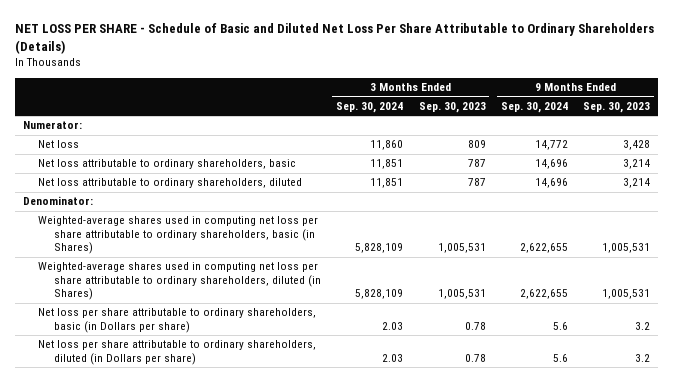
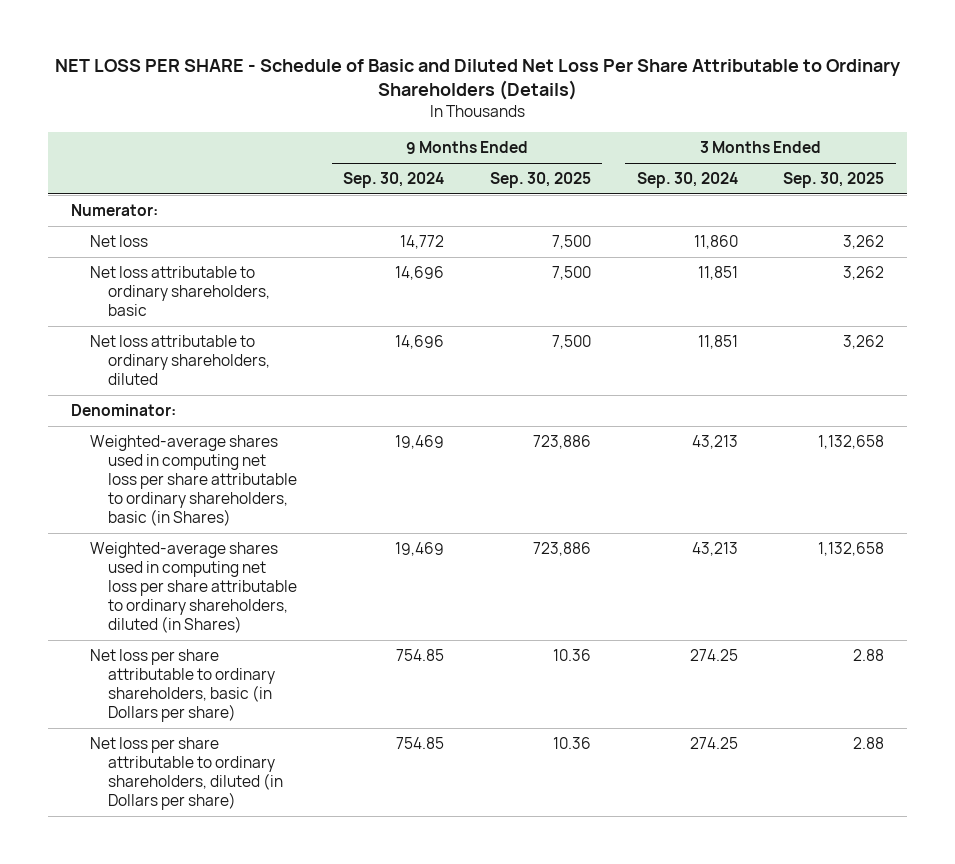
[418,101,486,113] Sep. 30, 2023 -> none
[583,101,651,113] Sep. 30, 2023 -> none
none -> [489,172,591,189] Sep. 30, 2025
none -> [783,172,885,189] Sep. 30, 2025
[355,243,404,254] 5,828,109 -> [691,435,738,450] 43,213
[520,243,569,254] 2,622,655 -> [395,435,445,450] 19,469
[355,289,404,300] 5,828,109 -> [691,542,738,557] 43,213
[520,289,569,300] 2,622,655 -> [395,542,445,557] 19,469
[382,321,404,330] 2.03 -> [689,649,738,662] 274.25
[553,321,569,330] 5.6 -> [396,649,445,662] 754.85
[382,353,404,362] 2.03 -> [689,737,738,750] 274.25
[553,353,569,362] 5.6 -> [396,737,445,750] 754.85

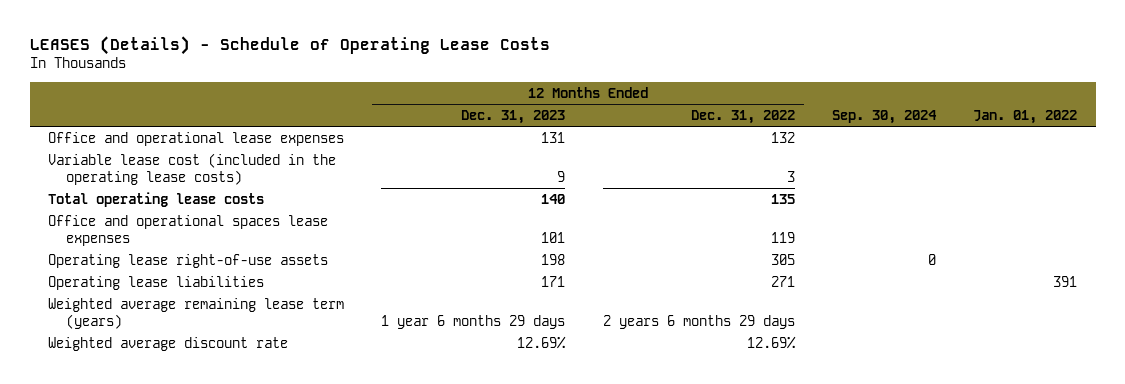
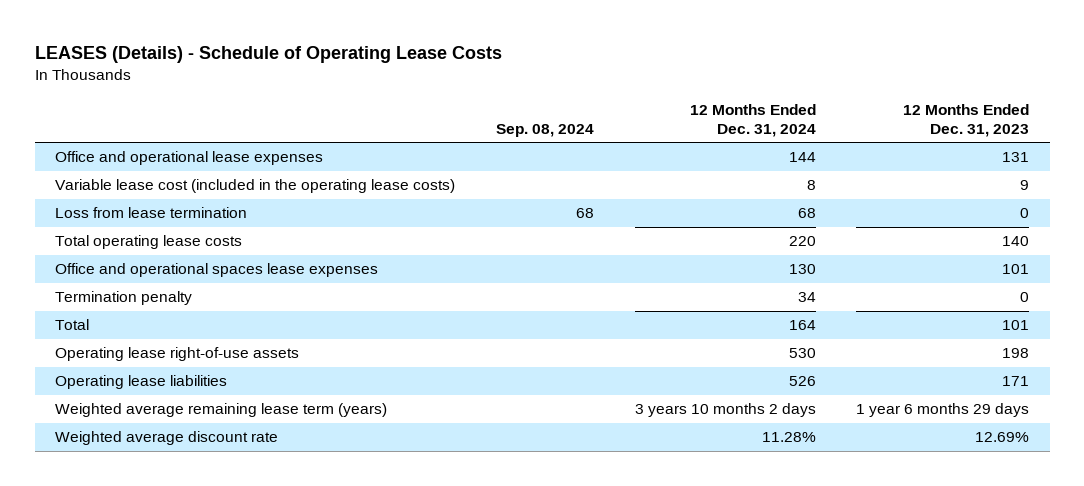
[690,109,795,124] Dec. 31, 2022 -> none
[831,109,937,124] Sep. 30, 2024 -> none
[973,109,1078,124] Jan. 01, 2022 -> none
none -> [495,123,594,137] Sep. 08, 2024
none -> [689,104,816,137] 12 Months Ended Dec. 31, 2024
none -> [55,207,248,219] Loss from lease termination
none -> [55,291,193,306] Termination penalty
none -> [55,319,90,331] Total

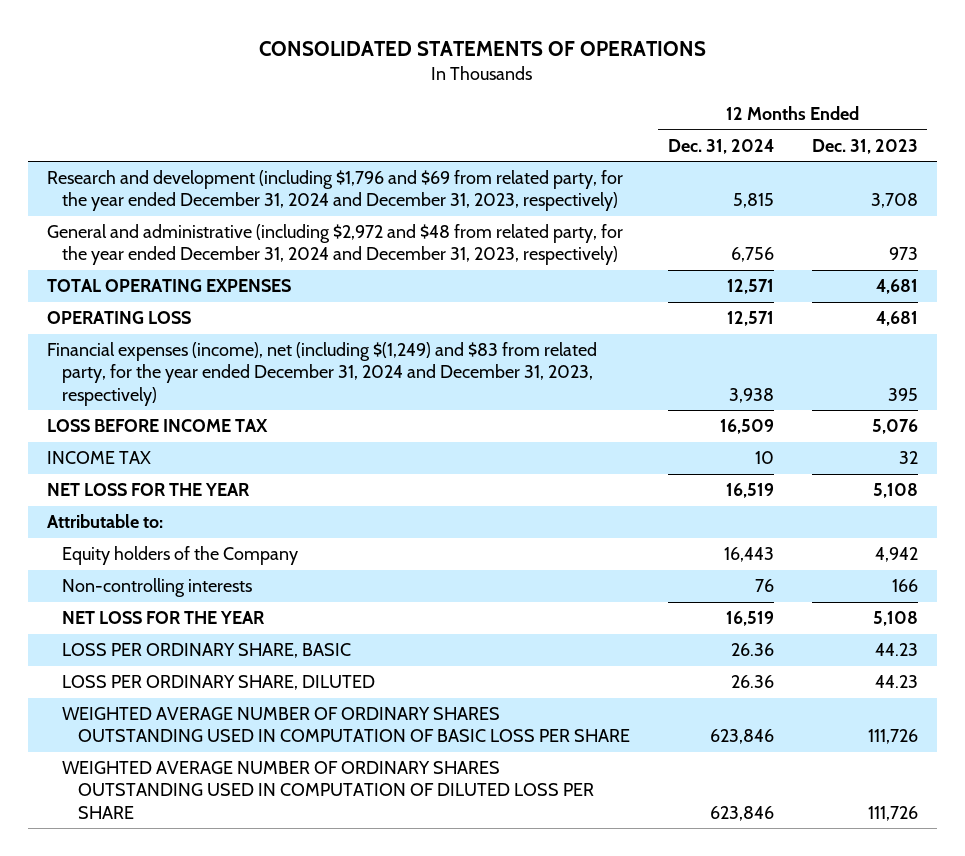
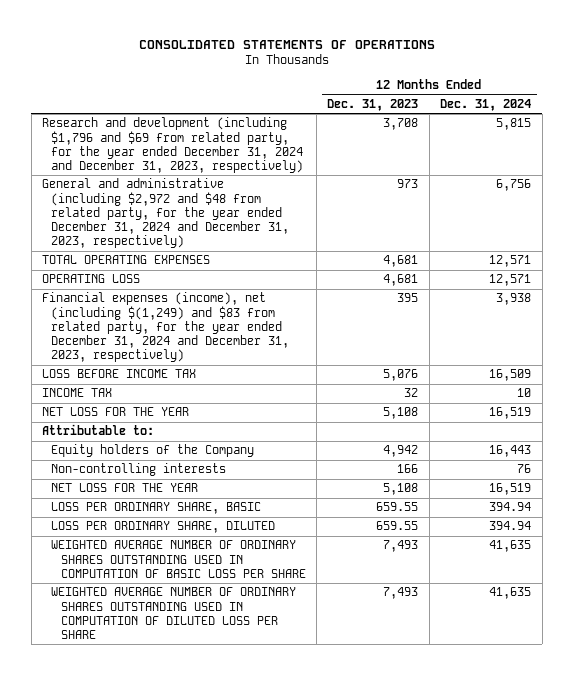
[730,643,774,657] 26.36 -> [489,502,532,512] 394.94
[874,643,918,657] 44.23 -> [376,502,419,512] 659.55
[730,675,774,689] 26.36 -> [489,521,532,531] 394.94
[874,675,918,689] 44.23 -> [376,521,419,531] 659.55
[709,729,774,745] 623,846 -> [489,540,532,553] 41,635
[867,729,918,745] 111,726 -> [383,540,419,553] 7,493
[709,805,774,821] 623,846 -> [489,587,532,600] 41,635
[867,805,918,821] 111,726 -> [383,587,419,600] 7,493

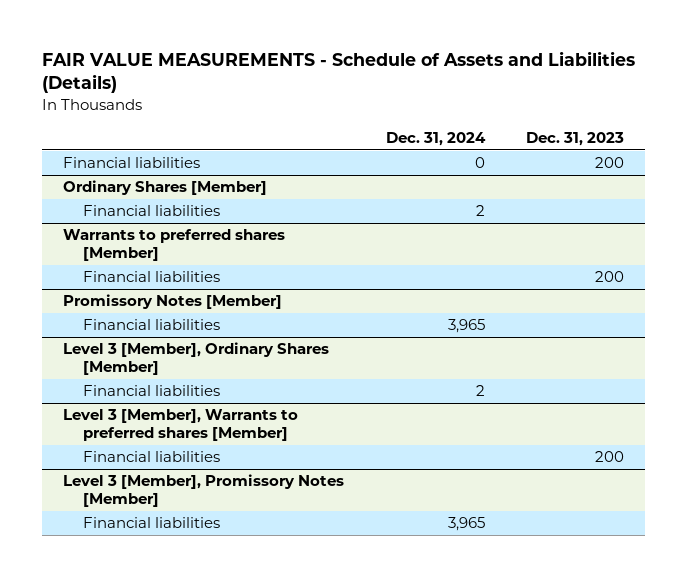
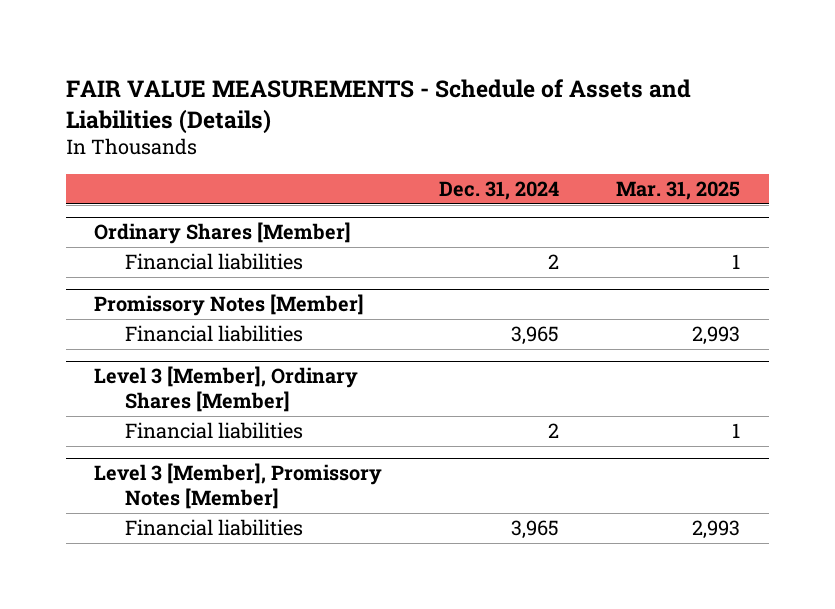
[526,131,625,146] Dec. 31, 2023 -> none
none -> [616,181,741,201] Mar. 31, 2025
[62,157,200,169] Financial liabilities -> none
[62,229,285,262] Warrants to preferred shares [Member] -> none
[82,271,220,283] Financial liabilities -> none
[62,409,298,442] Level 3 [Member], Warrants to preferred shares [Member] -> none
[82,451,220,463] Financial liabilities -> none

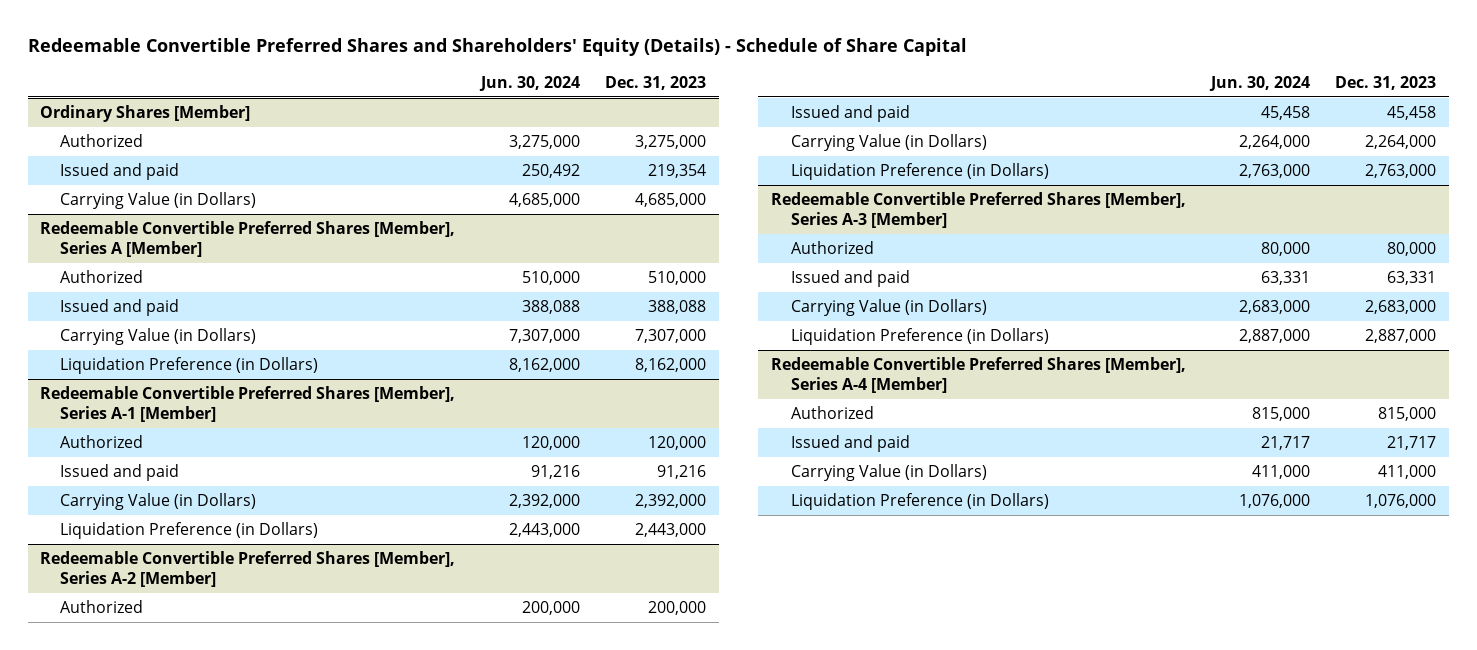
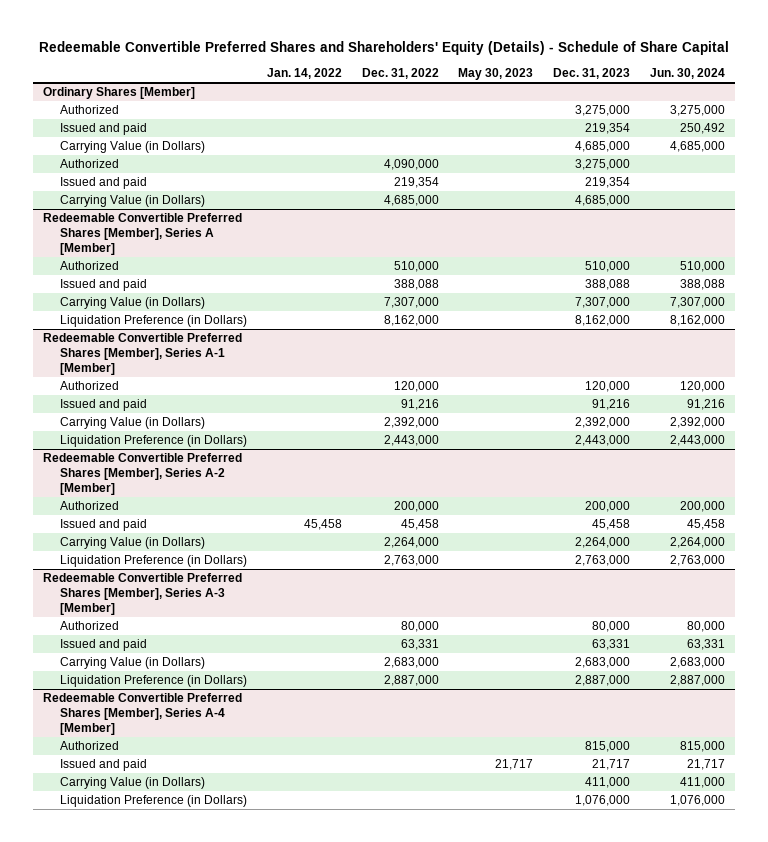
none -> [266,68,342,80] Jan. 14, 2022
none -> [361,68,439,80] Dec. 31, 2022
none -> [458,68,534,81] May 30, 2023
none -> [59,159,119,169] Authorized
none -> [59,177,147,190] Issued and paid
none -> [59,195,205,208] Carrying Value (in Dollars)

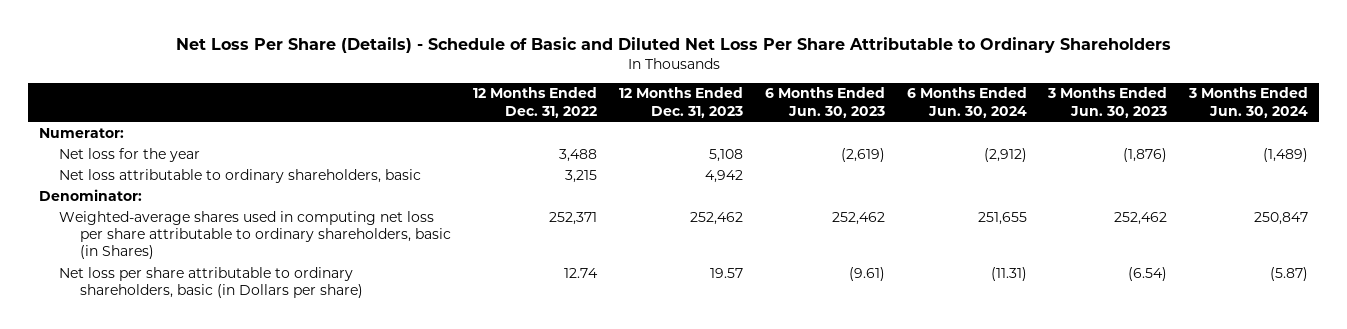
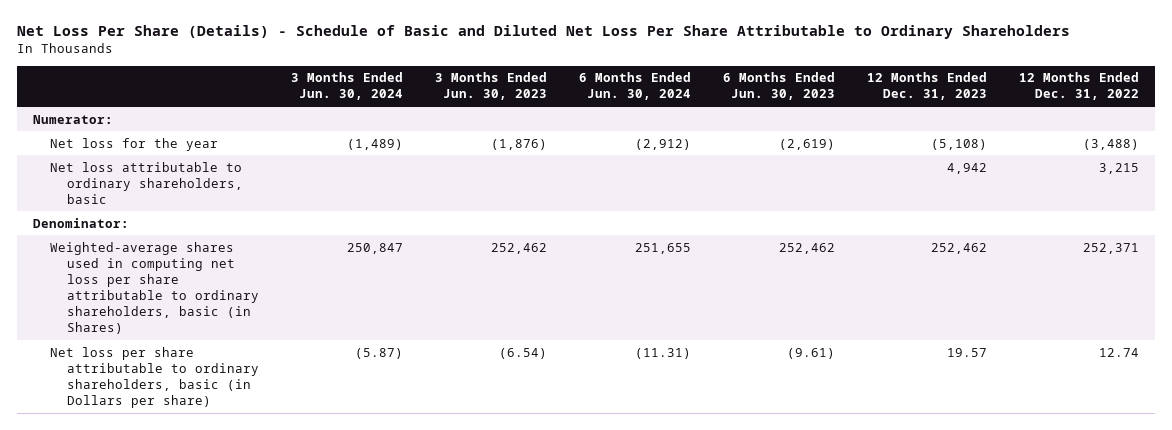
[559,148,598,162] 3,488 -> [1083,138,1140,150] (3,488)
[708,148,743,162] 5,108 -> [931,138,988,150] (5,108)

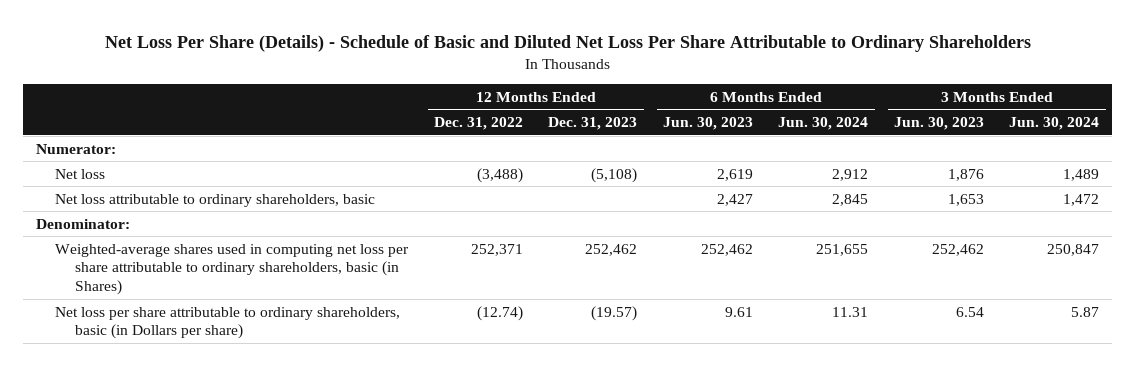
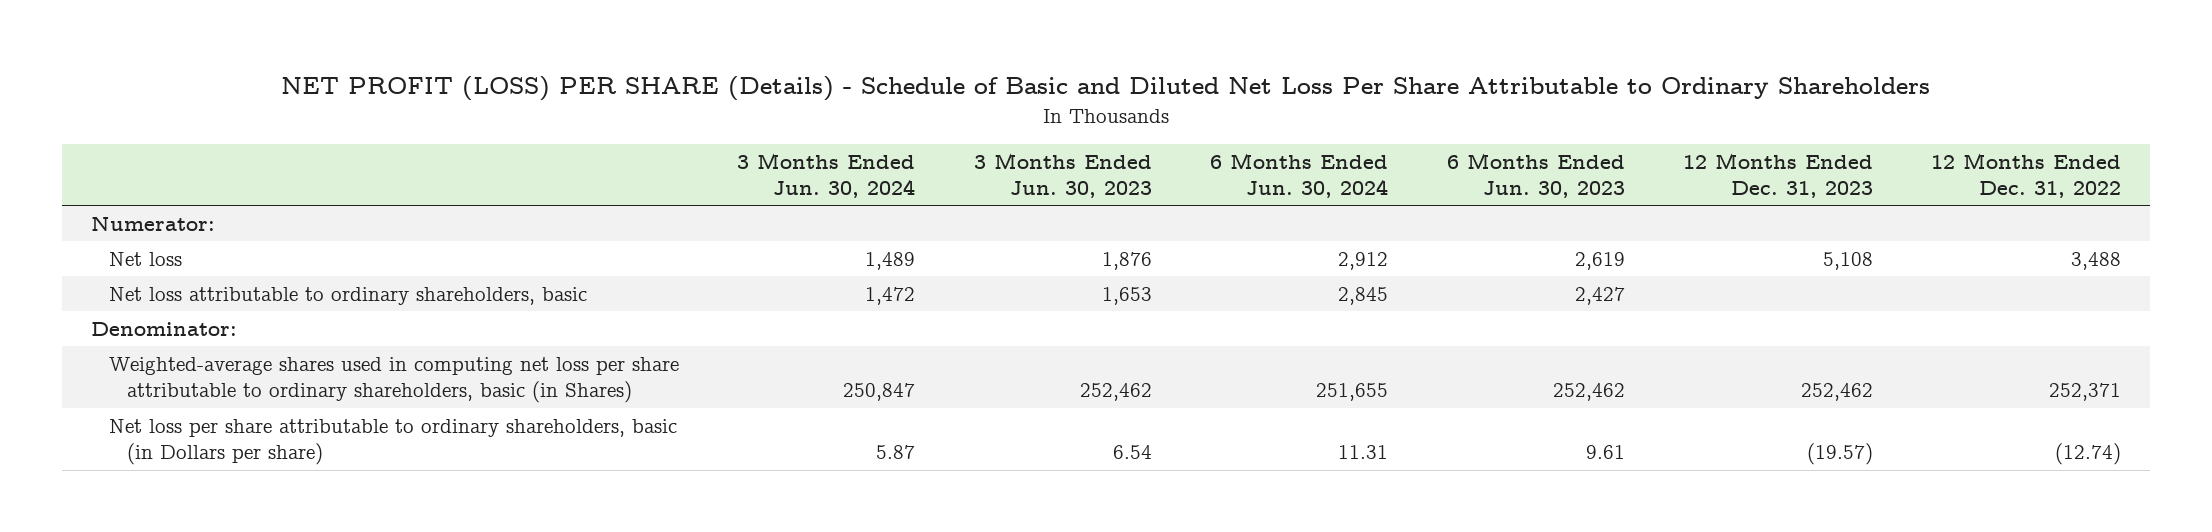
[104,34,1031,52] Net Loss Per Share (Details) - Schedule of Basic and Diluted Net Loss Per Share Attributable to Ordinary Shareholders -> [281,76,1931,102] NET PROFIT (LOSS) PER SHARE (Details) - Schedule of Basic and Diluted Net Loss Per Share Attributable to Ordinary Shareholders
[476,167,523,183] (3,488) -> [2071,251,2122,270] 3,488
[591,167,638,183] (5,108) -> [1822,251,1873,270] 5,108

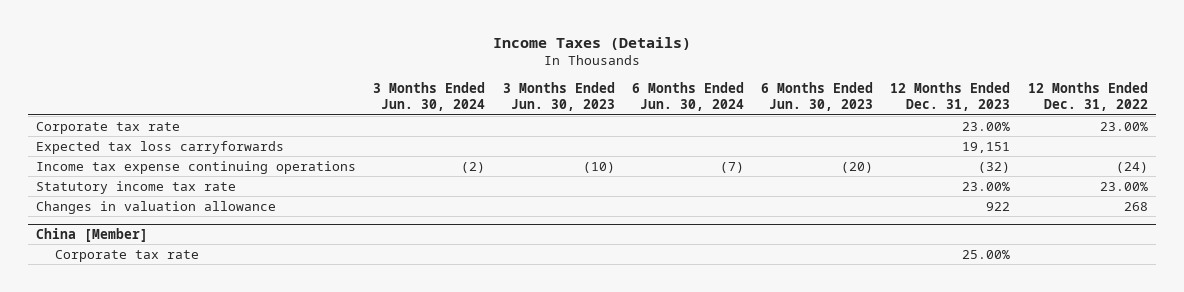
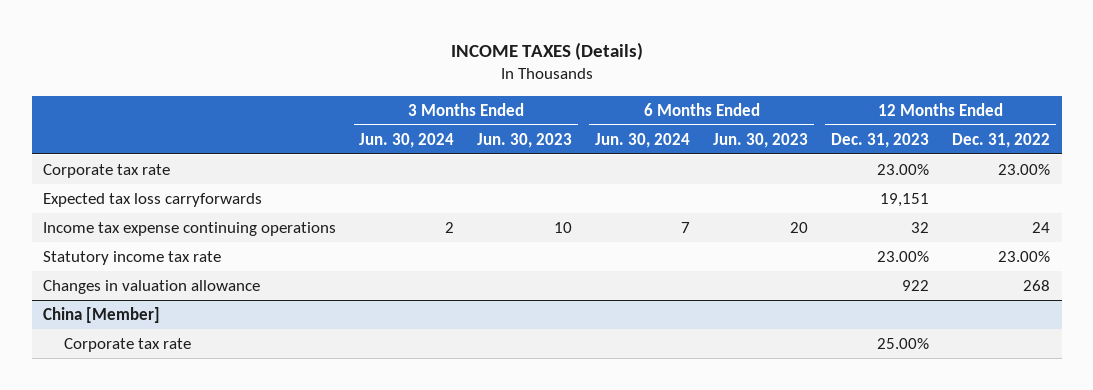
[492,36,691,50] Income Taxes (Details) -> [450,42,643,61] INCOME TAXES (Details)
[461,161,486,173] (2) -> [445,221,455,233] 2
[582,161,615,173] (10) -> [554,221,573,233] 10
[719,161,744,173] (7) -> [681,221,691,233] 7
[841,161,874,173] (20) -> [790,221,809,233] 20
[978,161,1011,173] (32) -> [911,221,930,233] 32
[1115,161,1148,173] (24) -> [1032,221,1051,233] 24

